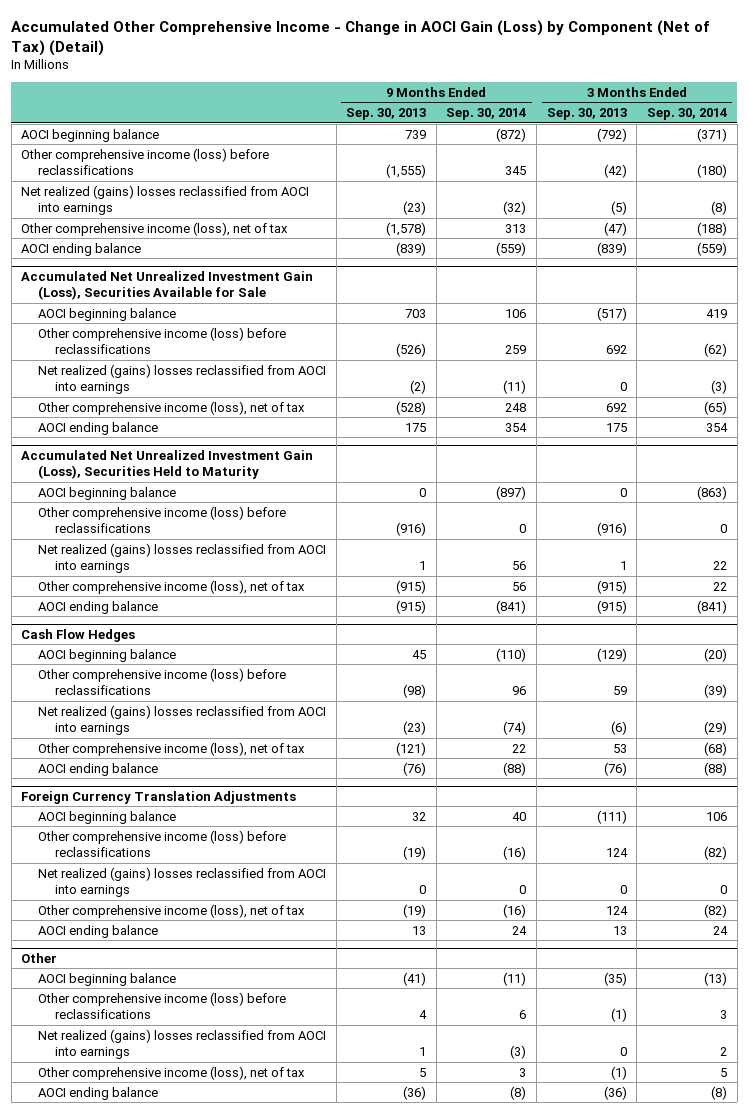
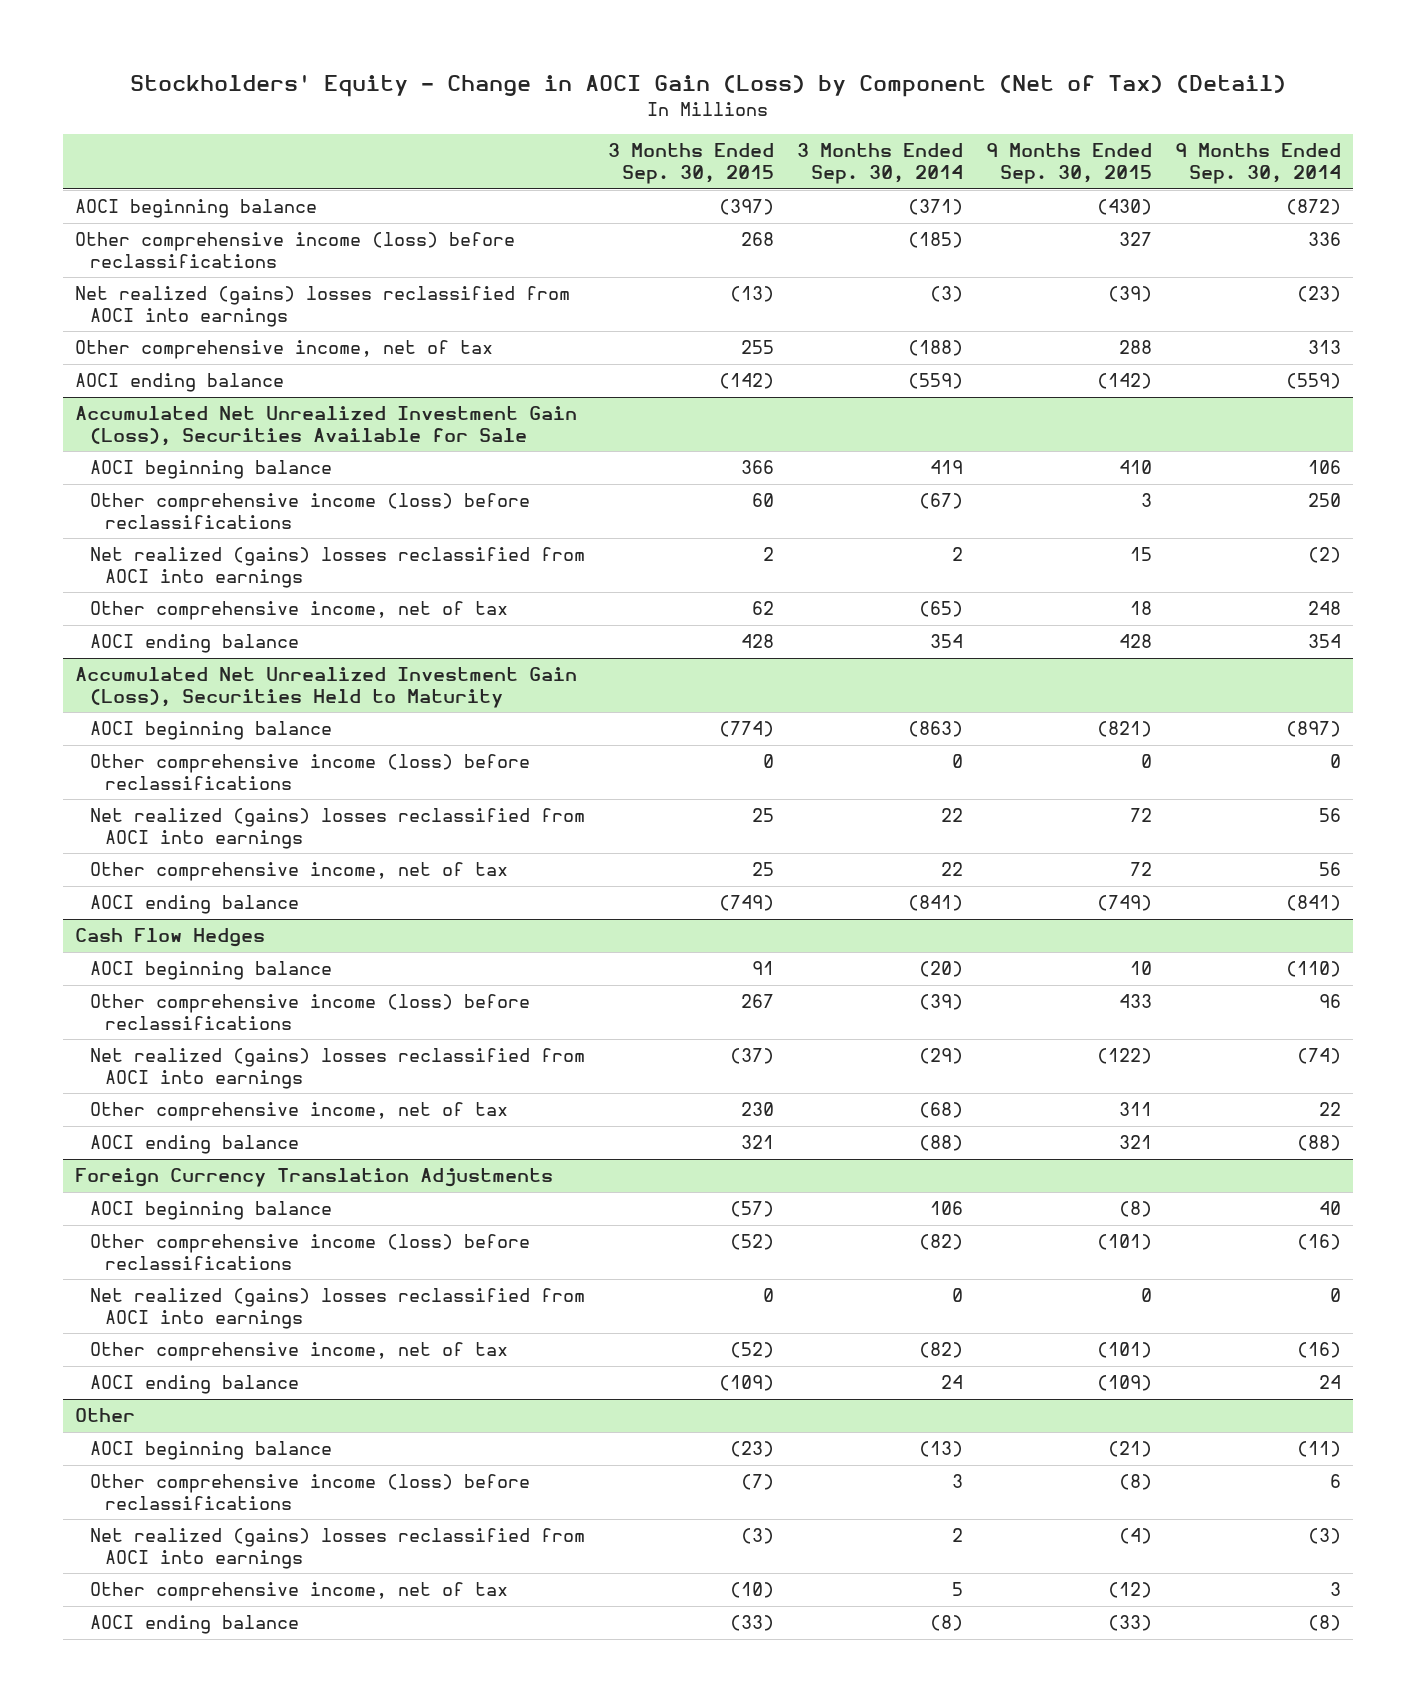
[11,19,711,56] Accumulated Other Comprehensive Income - Change in AOCI Gain (Loss) by Component (Net of Tax) (Detail) -> [130,74,1287,98] Stockholders' Equity - Change in AOCI Gain (Loss) by Component (Net of Tax) (Detail)
[346,108,427,121] Sep. 30, 2013 -> none
[546,108,627,121] Sep. 30, 2013 -> none
none -> [608,143,775,185] 3 Months Ended Sep. 30, 2015
none -> [986,143,1153,185] 9 Months Ended Sep. 30, 2015
[505,166,527,176] 345 -> [1308,232,1342,247] 336
[696,164,727,179] (180) -> [908,232,964,249] (185)
[503,201,527,216] (32) -> [1297,286,1342,303] (23)
[710,201,727,216] (8) -> [930,286,964,303] (3)
[21,221,289,236] Other comprehensive income (loss), net of tax -> [74,340,493,360] Other comprehensive income, net of tax
[505,345,527,355] 259 -> [1308,493,1342,508] 250
[703,343,727,358] (62) -> [919,493,964,510] (67)
[503,380,527,395] (11) -> [1308,547,1342,564] (2)
[710,380,727,395] (3) -> [952,547,964,562] 2
[38,400,306,415] Other comprehensive income (loss), net of tax -> [90,601,509,621] Other comprehensive income, net of tax
[38,579,306,594] Other comprehensive income (loss), net of tax -> [90,862,509,882] Other comprehensive income, net of tax
[38,741,306,756] Other comprehensive income (loss), net of tax -> [90,1102,509,1122] Other comprehensive income, net of tax
[38,903,306,918] Other comprehensive income (loss), net of tax -> [90,1342,509,1362] Other comprehensive income, net of tax
[38,1065,306,1080] Other comprehensive income (loss), net of tax -> [90,1582,509,1602] Other comprehensive income, net of tax

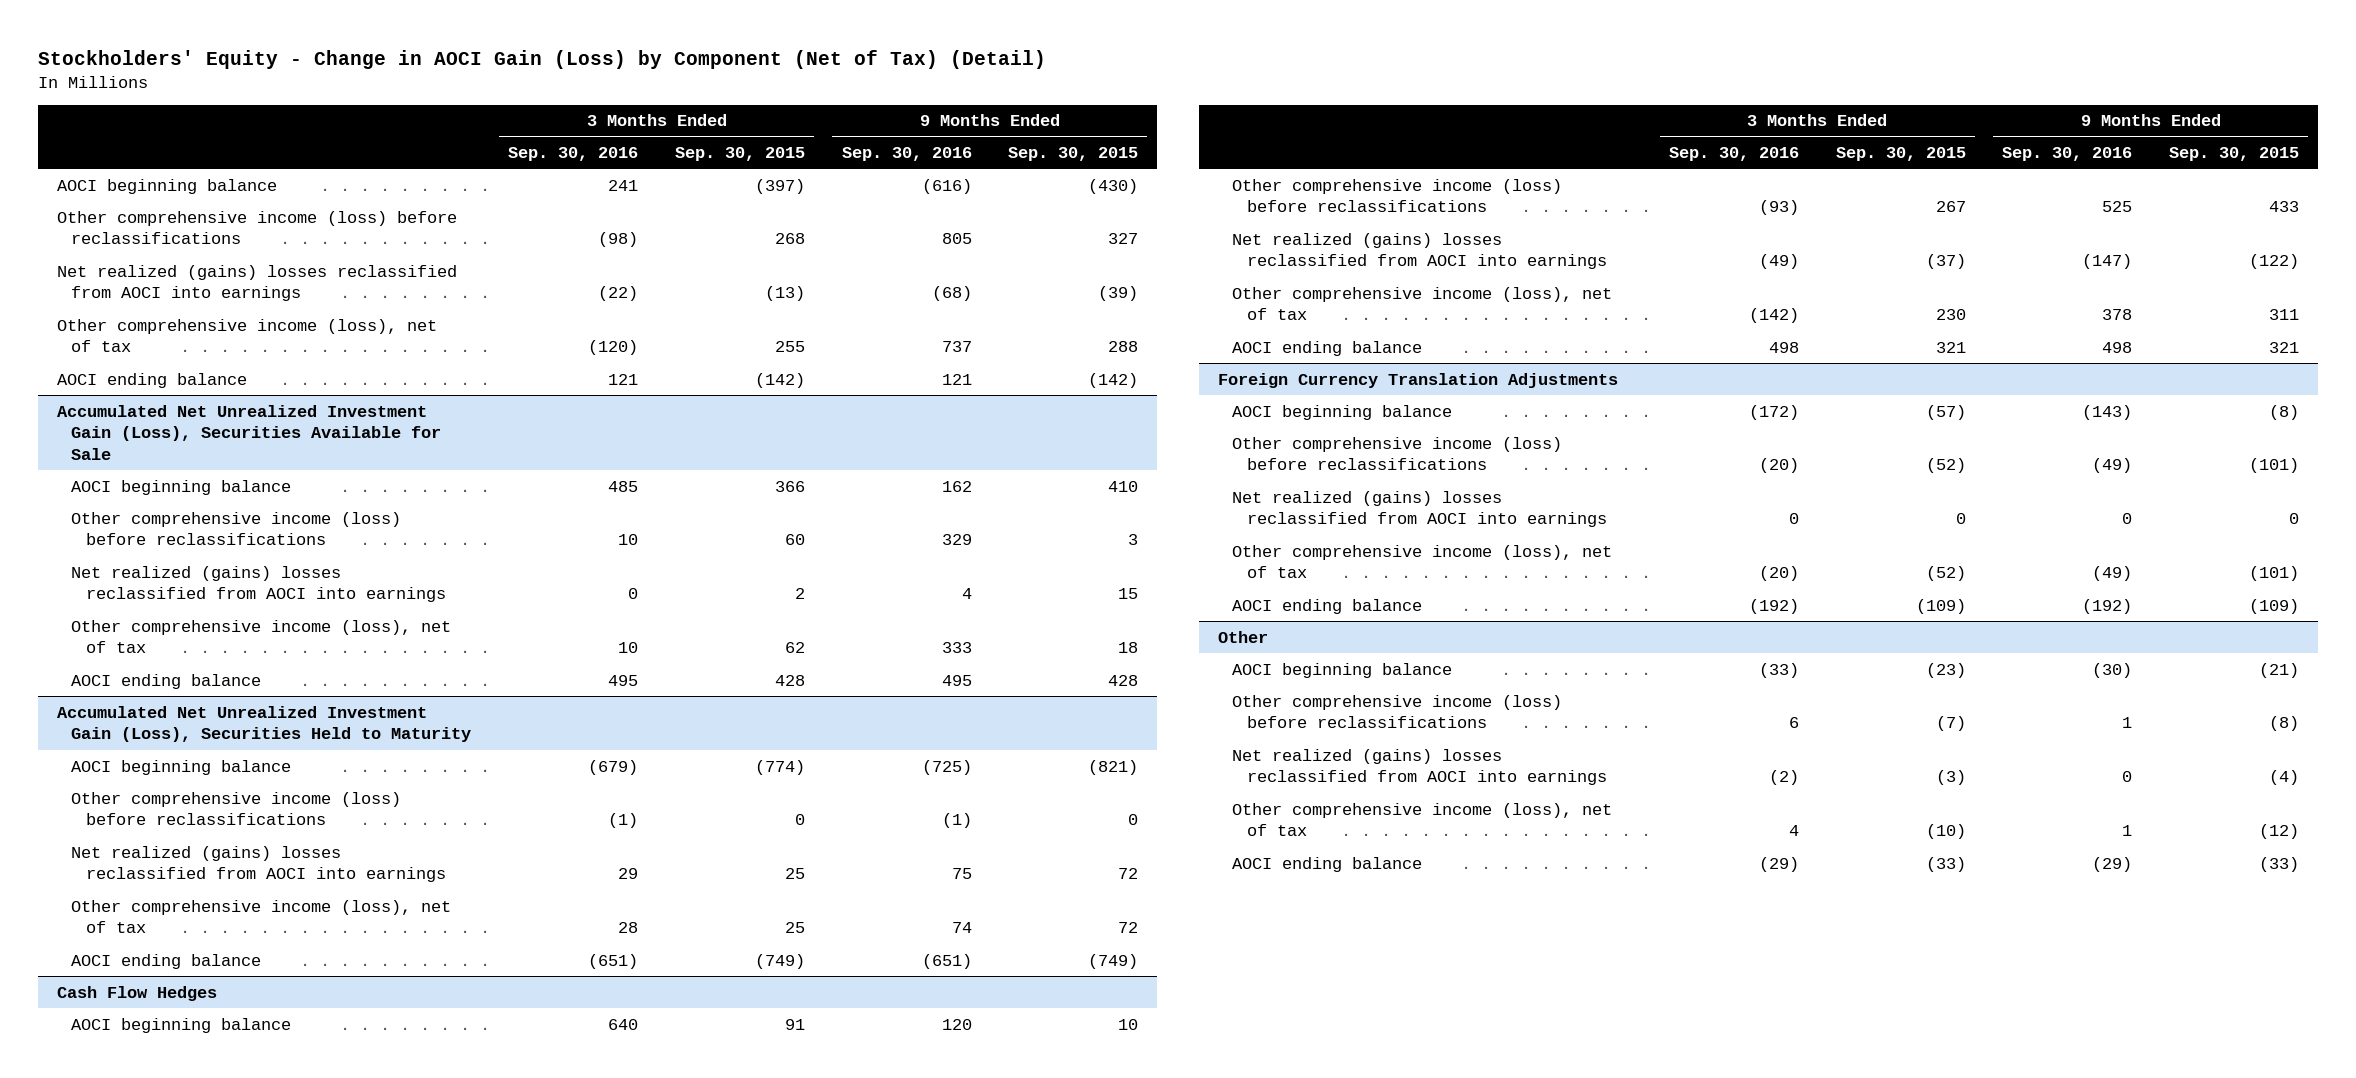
[797,143,964,185] 3 Months Ended Sep. 30, 2014 -> none
[1175,143,1342,185] 9 Months Ended Sep. 30, 2014 -> none
none -> [508,146,639,161] Sep. 30, 2016
none -> [841,146,972,161] Sep. 30, 2016
[74,340,493,360] Other comprehensive income, net of tax -> [56,318,437,353] Other comprehensive income (loss), net of tax
[90,601,509,621] Other comprehensive income, net of tax -> [71,619,452,654] Other comprehensive income (loss), net of tax
[90,862,509,882] Other comprehensive income, net of tax -> [71,899,452,934] Other comprehensive income (loss), net of tax
[90,1102,509,1122] Other comprehensive income, net of tax -> [1232,286,1613,321] Other comprehensive income (loss), net of tax
[90,1342,509,1362] Other comprehensive income, net of tax -> [1232,544,1613,579] Other comprehensive income (loss), net of tax
[90,1582,509,1602] Other comprehensive income, net of tax -> [1232,802,1613,837] Other comprehensive income (loss), net of tax

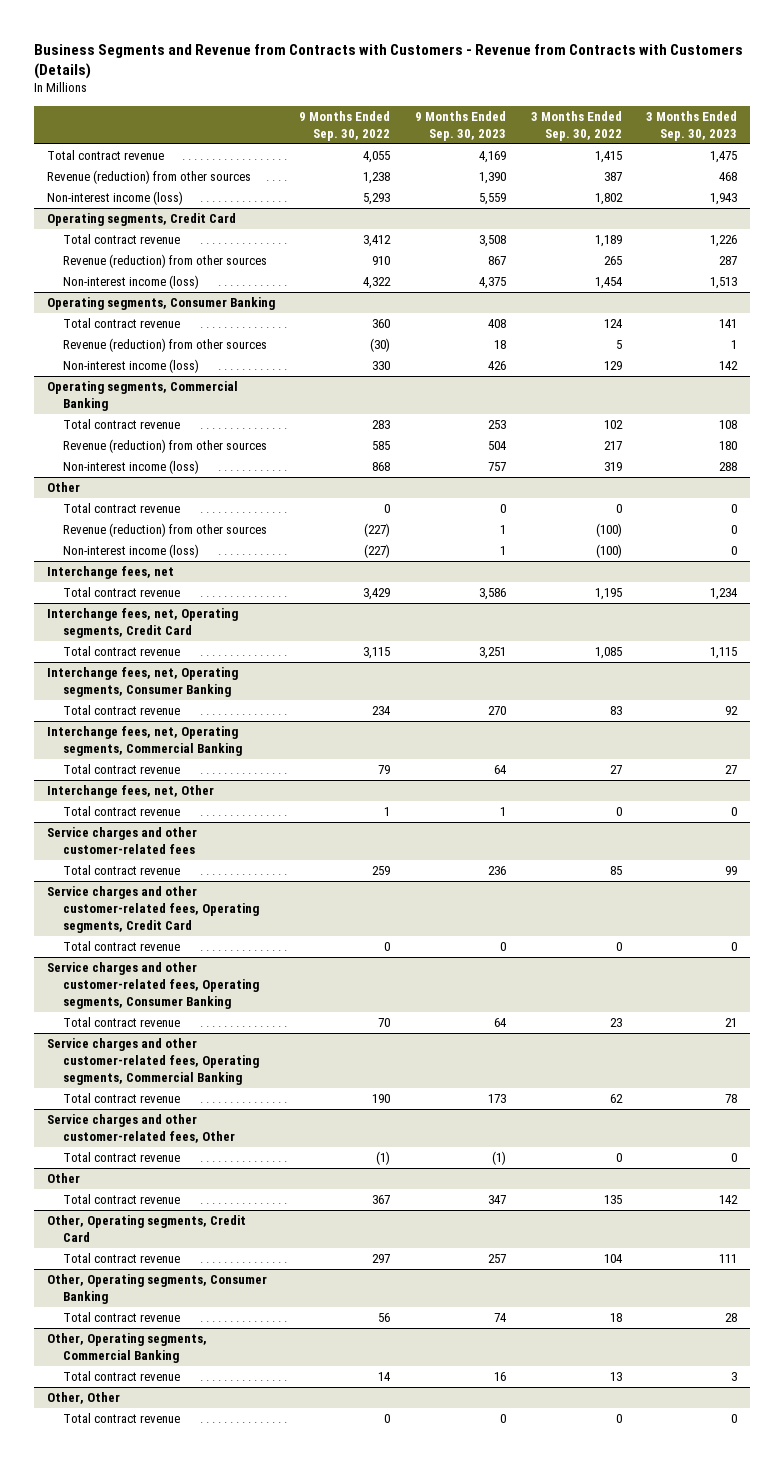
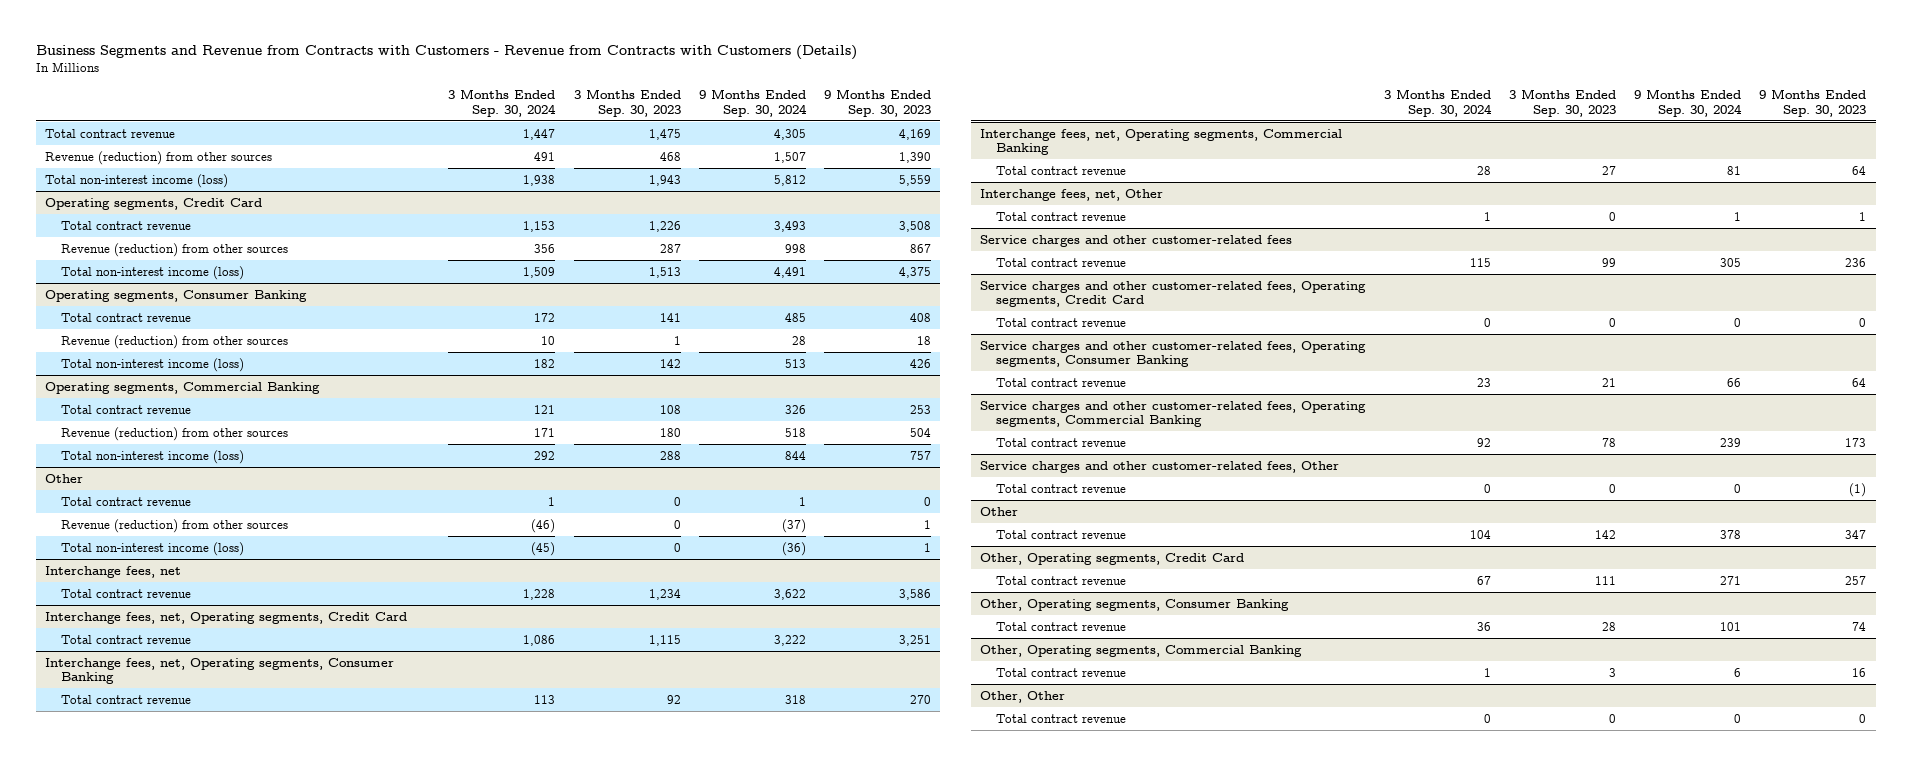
[299,110,391,141] 9 Months Ended Sep. 30, 2022 -> none
[530,110,622,141] 3 Months Ended Sep. 30, 2022 -> none
none -> [448,89,557,117] 3 Months Ended Sep. 30, 2024
none -> [698,89,807,117] 9 Months Ended Sep. 30, 2024
[46,191,183,206] Non-interest income (loss) -> [45,173,229,188] Total non-interest income (loss)
[62,275,199,290] Non-interest income (loss) -> [60,265,244,280] Total non-interest income (loss)
[62,359,199,374] Non-interest income (loss) -> [60,357,244,372] Total non-interest income (loss)
[62,460,199,475] Non-interest income (loss) -> [60,449,244,464] Total non-interest income (loss)
[62,544,199,559] Non-interest income (loss) -> [60,541,244,556] Total non-interest income (loss)

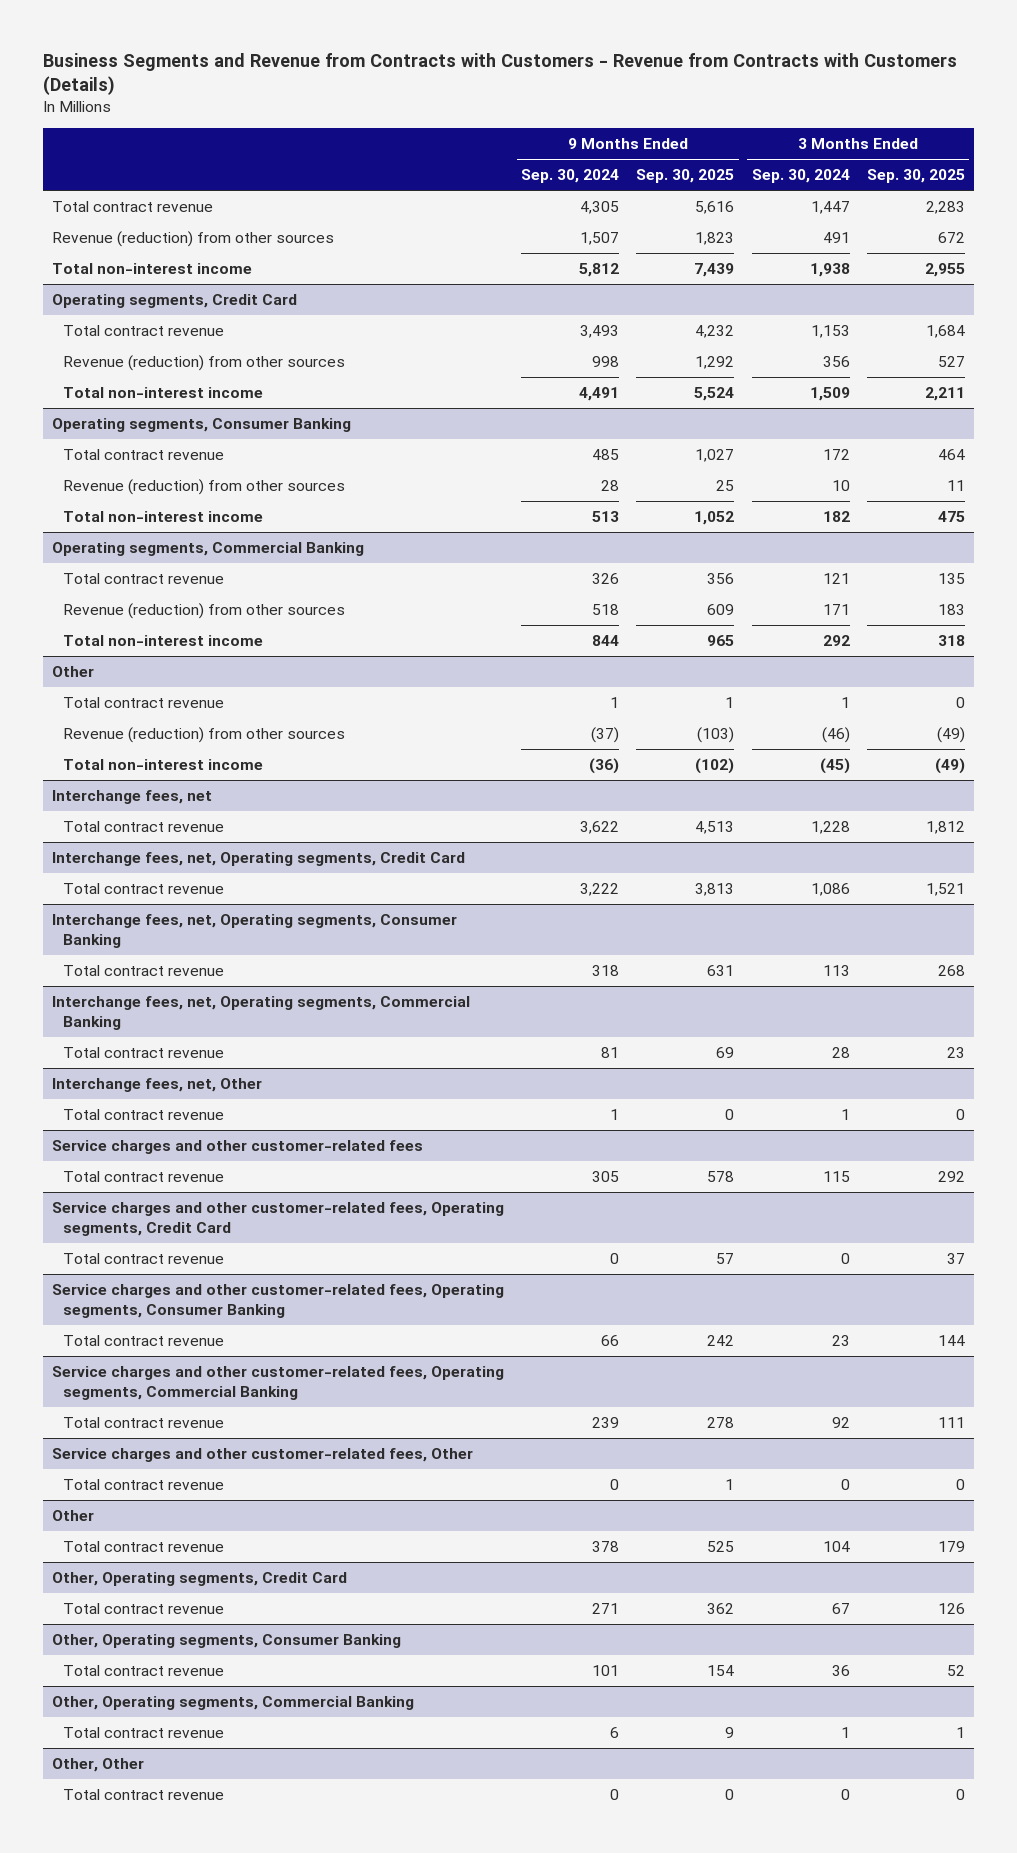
[573,89,681,117] 3 Months Ended Sep. 30, 2023 -> none
[824,89,932,117] 9 Months Ended Sep. 30, 2023 -> none
none -> [636,169,735,184] Sep. 30, 2025
none -> [867,169,966,184] Sep. 30, 2025
[45,173,229,188] Total non-interest income (loss) -> [51,263,252,275] Total non-interest income
[60,265,244,280] Total non-interest income (loss) -> [63,387,264,399] Total non-interest income
[60,357,244,372] Total non-interest income (loss) -> [63,511,264,523] Total non-interest income
[60,449,244,464] Total non-interest income (loss) -> [63,635,264,647] Total non-interest income
[60,541,244,556] Total non-interest income (loss) -> [63,759,264,771] Total non-interest income

